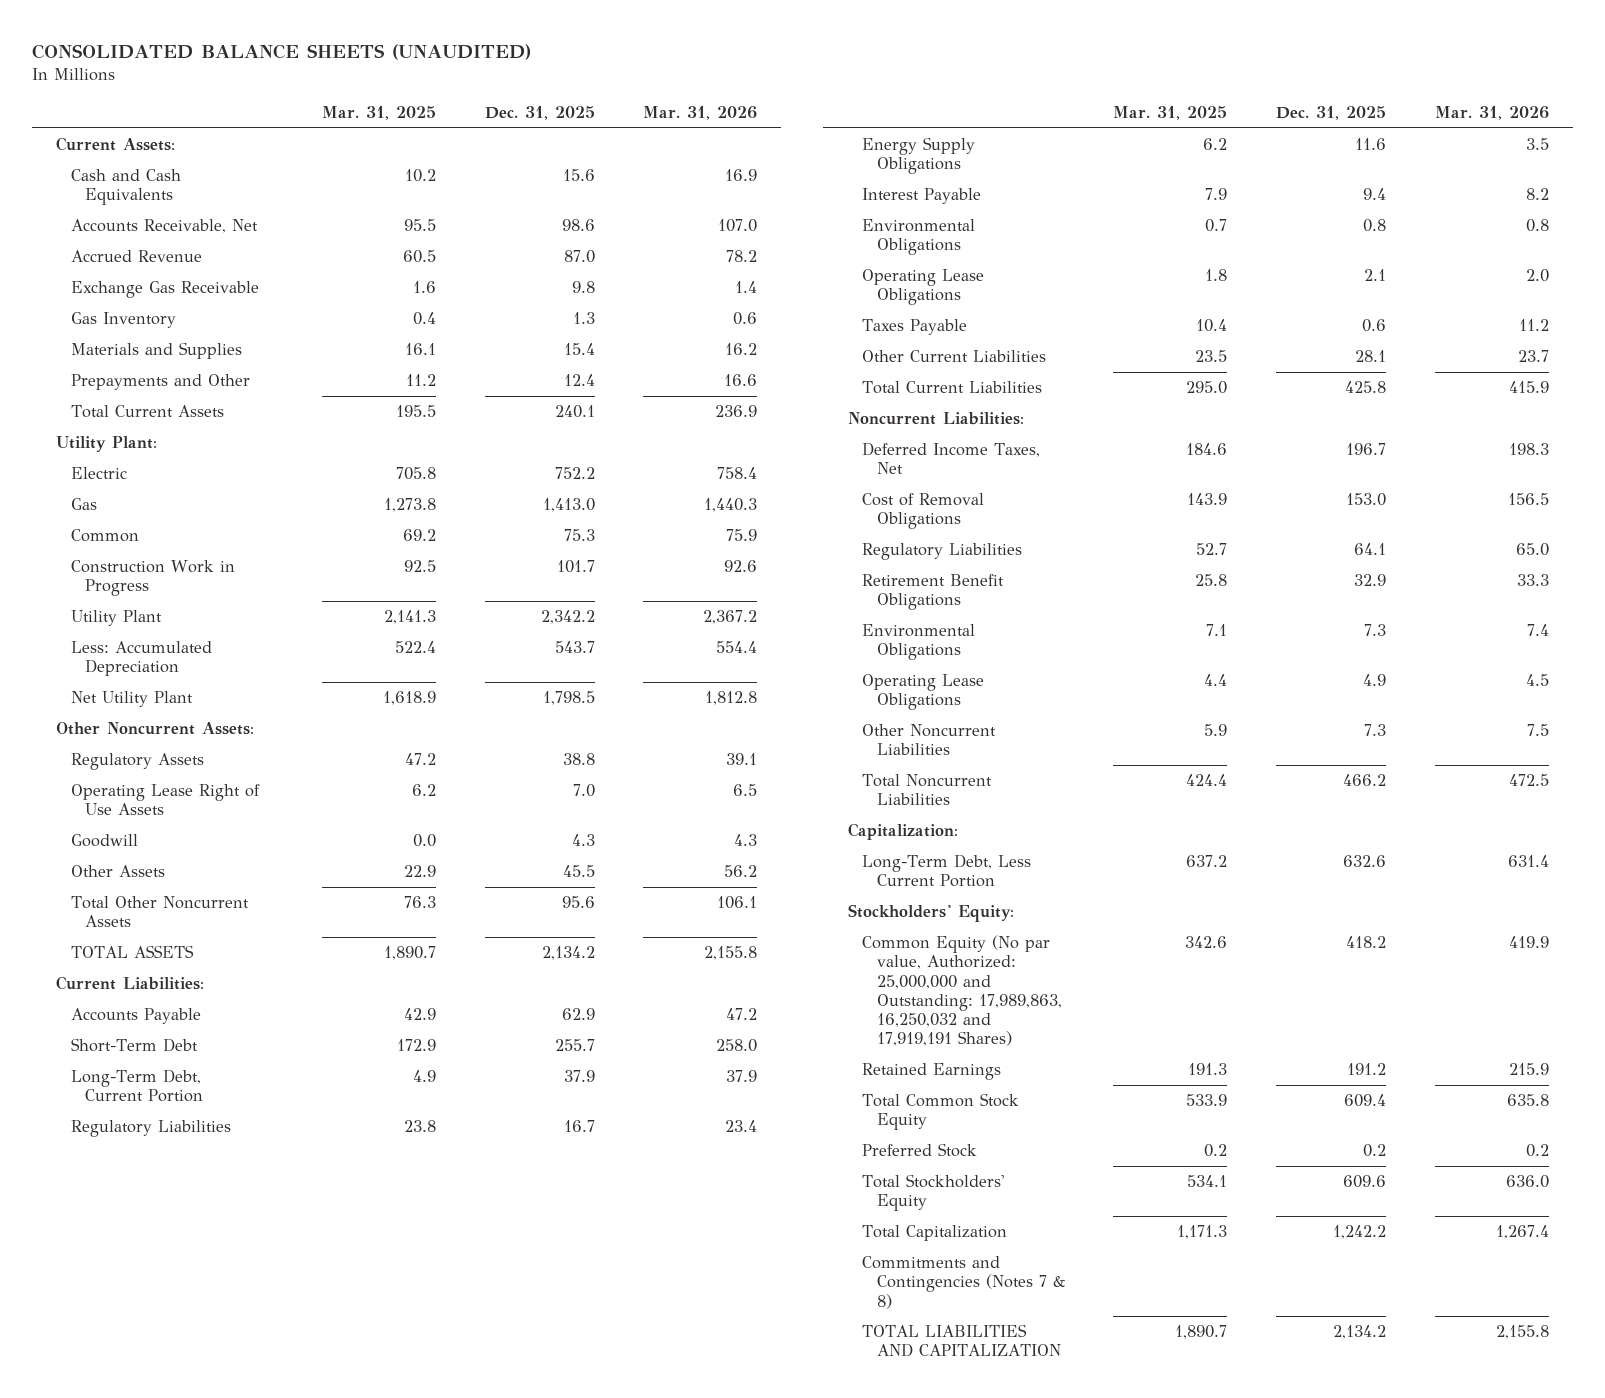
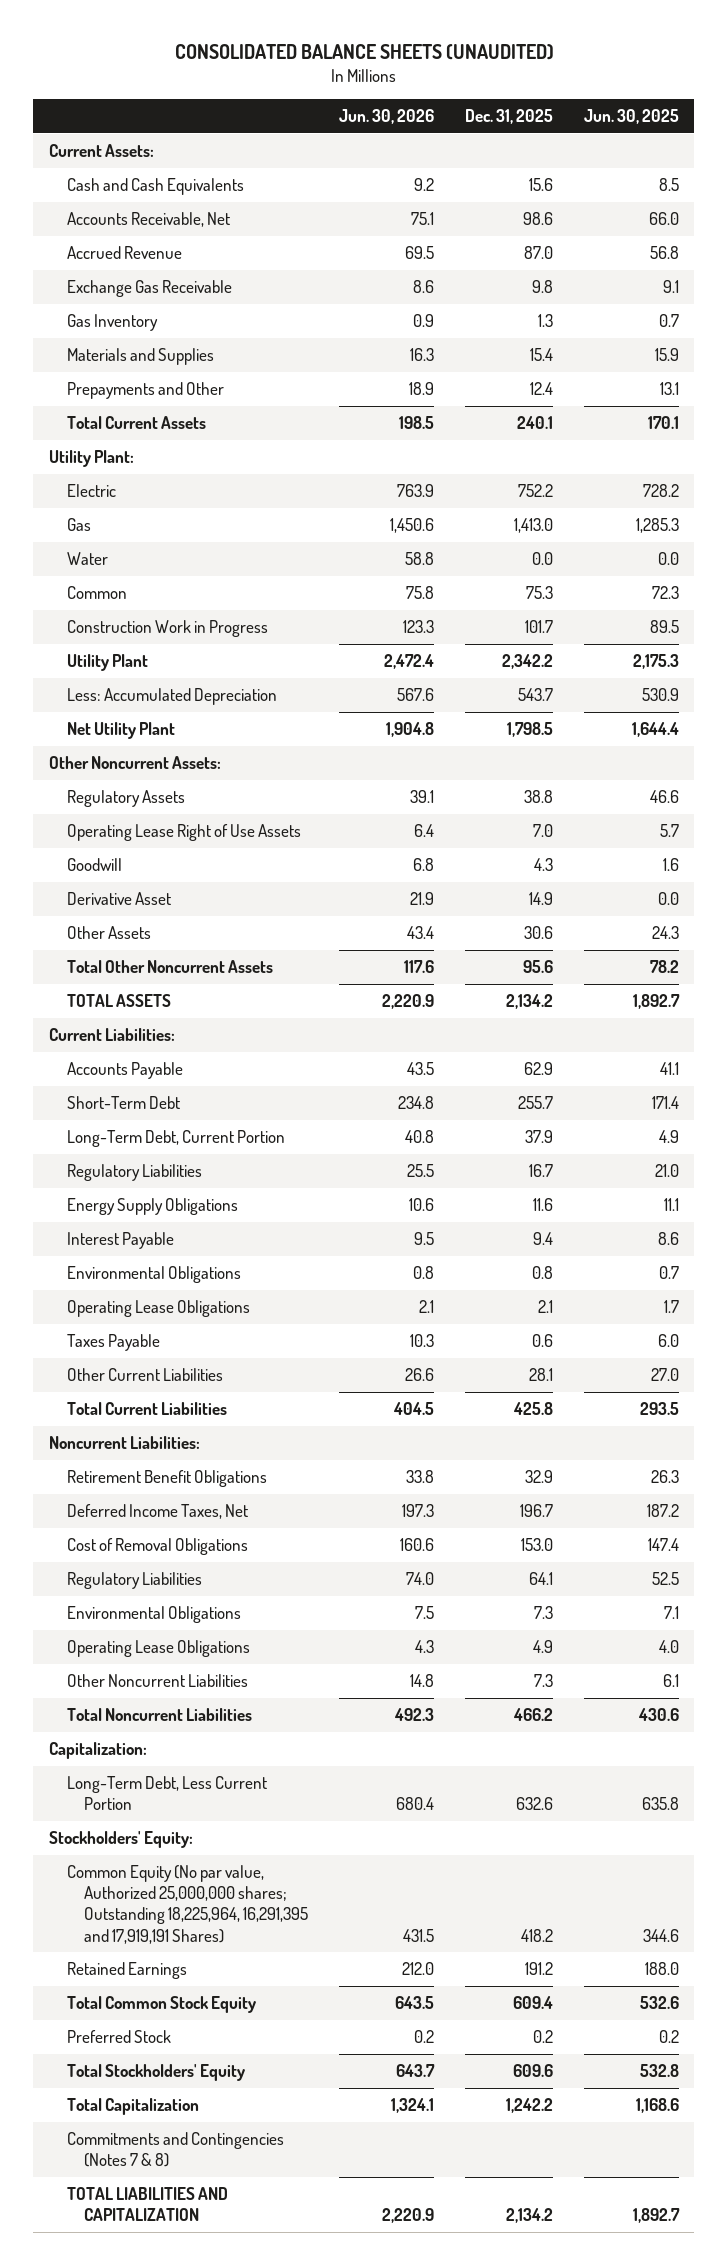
[321,106,436,121] Mar. 31, 2025 -> none
[643,106,758,121] Mar. 31, 2026 -> none
none -> [339,109,435,125] Jun. 30, 2026
none -> [583,109,679,125] Jun. 30, 2025
none -> [66,551,108,565] Water
none -> [66,891,171,905] Derivative Asset
[562,865,595,878] 45.5 -> [524,925,554,939] 30.6
[862,574,1005,611] Retirement Benefit Obligations -> [66,1469,267,1487] Retirement Benefit Obligations
[862,935,1062,1047] Common Equity (No par value, Authorized: 25,000,000 and Outstanding: 17,989,863, 16,250,032 and 17,919,191 Shares) -> [66,1864,309,1944] Common Equity (No par value, Authorized 25,000,000 shares; Outstanding 18,225,964, 16,291,395 and 17,919,191 Shares)

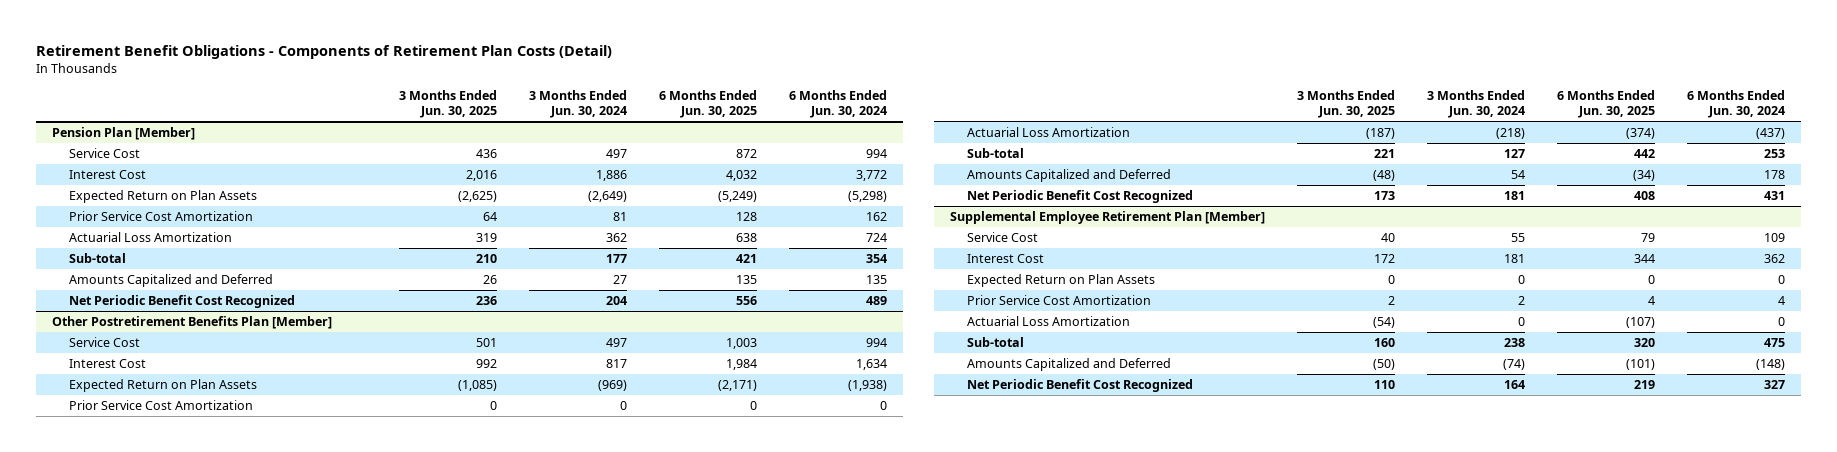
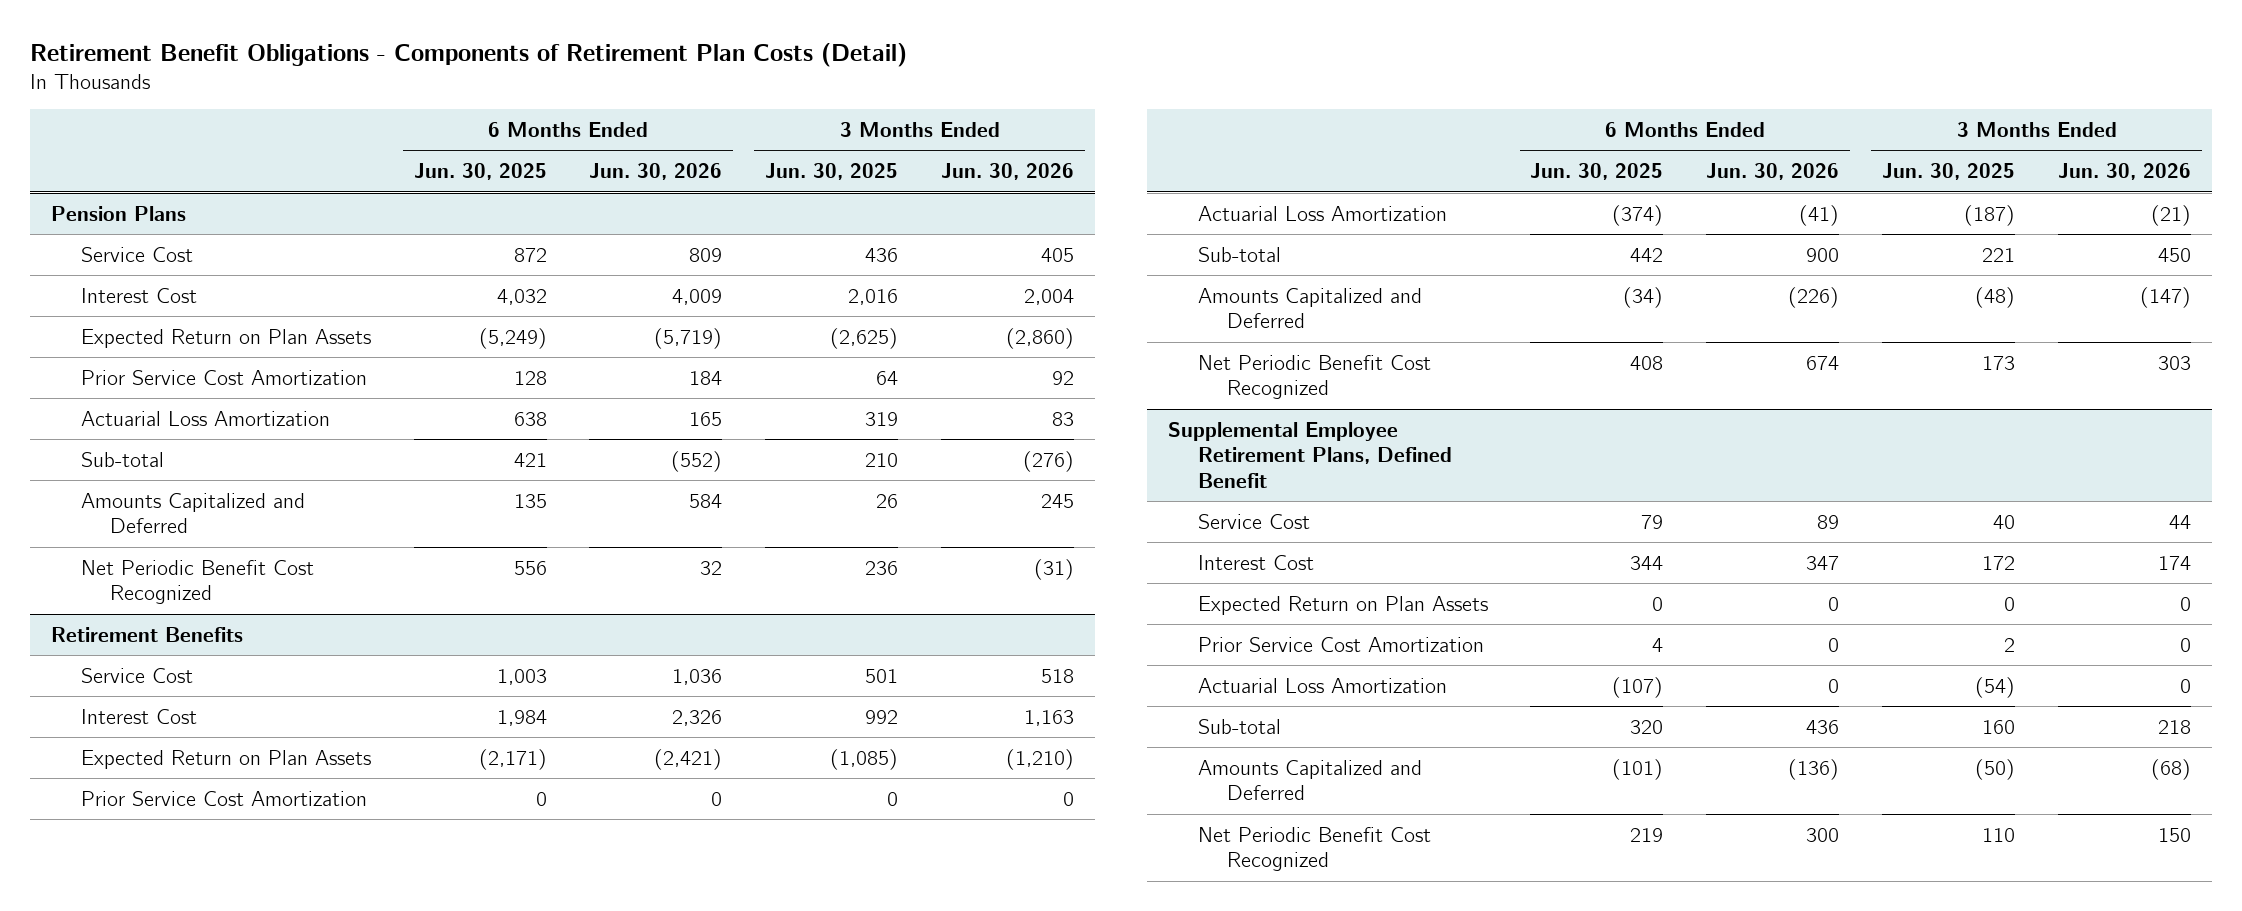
[529,90,628,119] 3 Months Ended Jun. 30, 2024 -> none
[789,90,888,119] 6 Months Ended Jun. 30, 2024 -> none
none -> [589,163,723,181] Jun. 30, 2026
none -> [941,163,1075,181] Jun. 30, 2026
[52,127,196,141] Pension Plan [Member] -> [51,205,187,221] Pension Plans
[52,316,333,330] Other Postretirement Benefits Plan [Member] -> [51,626,244,642] Retirement Benefits
[950,211,1266,225] Supplemental Employee Retirement Plan [Member] -> [1167,421,1452,488] Supplemental Employee Retirement Plans, Defined Benefit

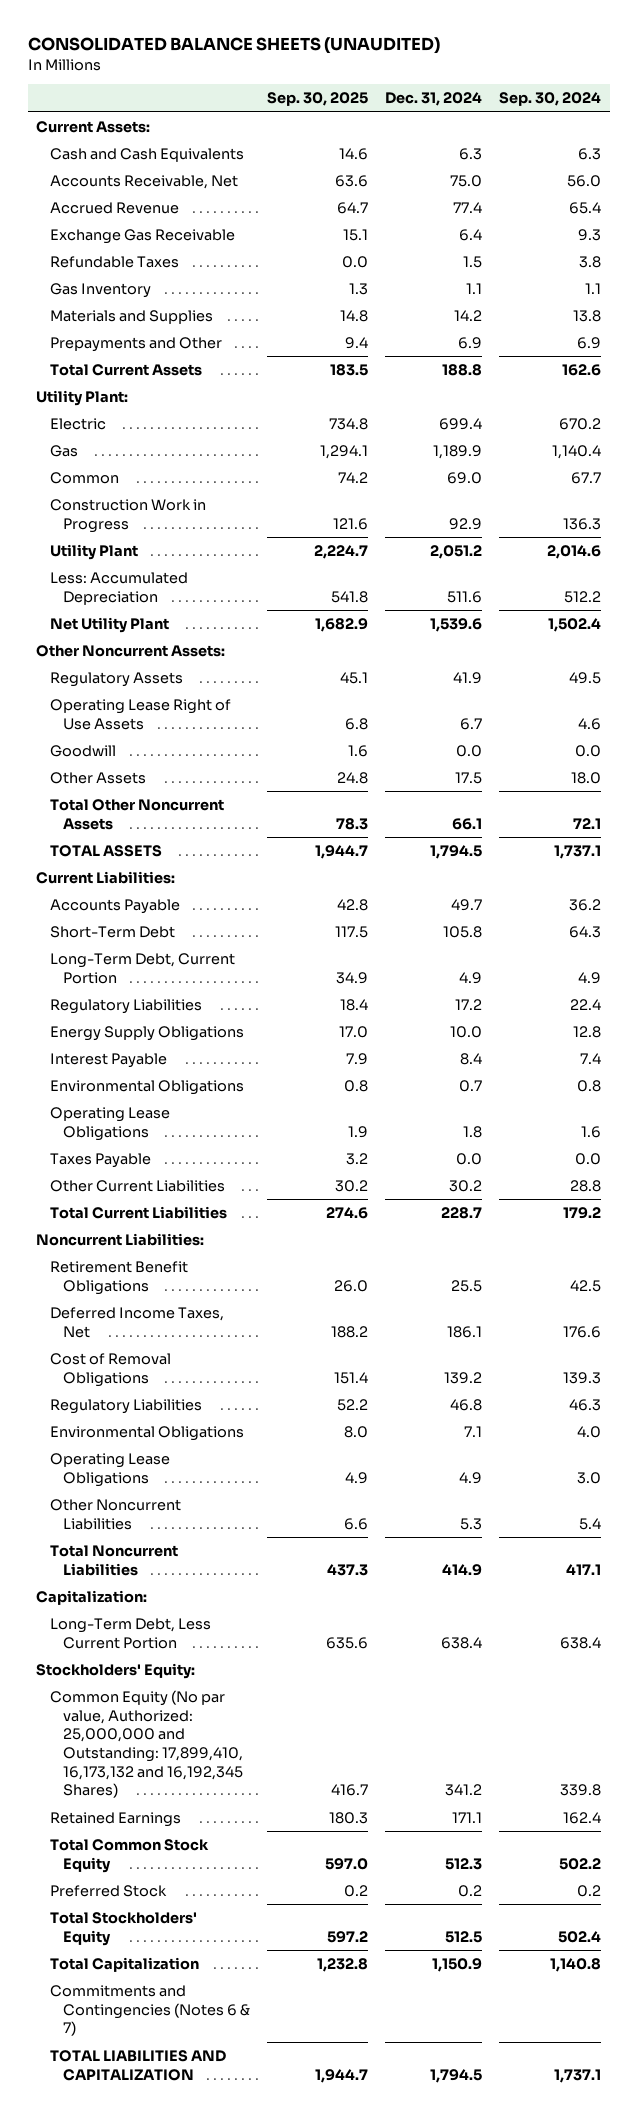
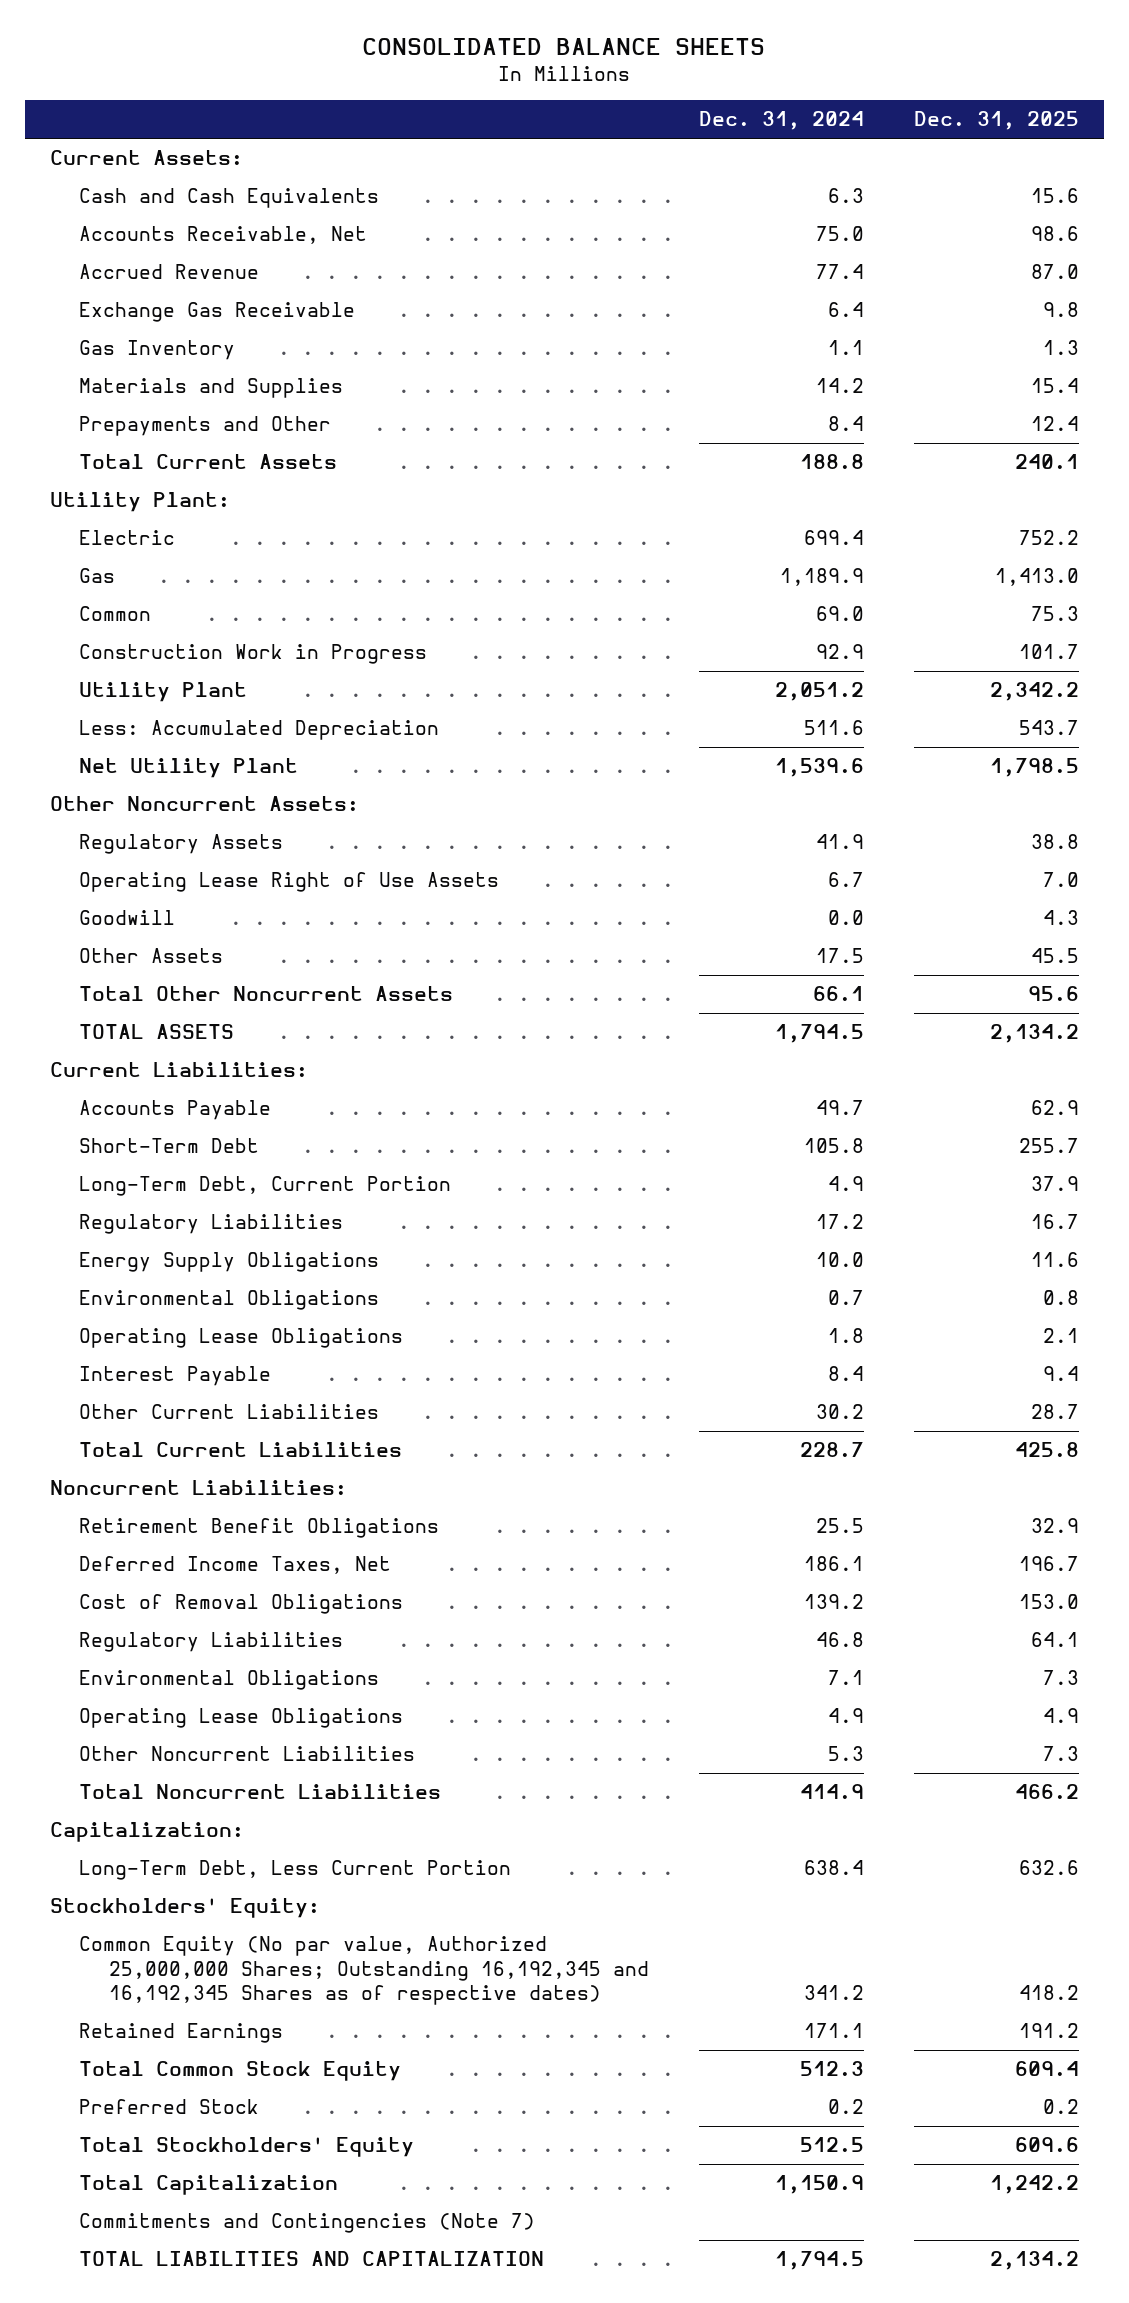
[27,37,440,55] CONSOLIDATED BALANCE SHEETS (UNAUDITED) -> [362,37,766,55] CONSOLIDATED BALANCE SHEETS
[267,92,369,107] Sep. 30, 2025 -> none
[499,92,602,107] Sep. 30, 2024 -> none
none -> [913,111,1079,131] Dec. 31, 2025
[49,256,179,269] Refundable Taxes -> none
[458,337,483,350] 6.9 -> [827,416,864,432] 8.4
[49,1153,151,1169] Taxes Payable -> none
[49,1053,167,1069] Interest Payable -> [79,1366,272,1387] Interest Payable
[49,1690,244,1799] Common Equity (No par value, Authorized: 25,000,000 and Outstanding: 17,899,410, 16,173,132 and 16,192,345 Shares) -> [79,1936,649,2006] Common Equity (No par value, Authorized 25,000,000 Shares; Outstanding 16,192,345 and 16,192,345 Shares as of respective dates)
[49,1985,251,2037] Commitments and Contingencies (Notes 6 & 7) -> [79,2213,536,2234] Commitments and Contingencies (Note 7)

